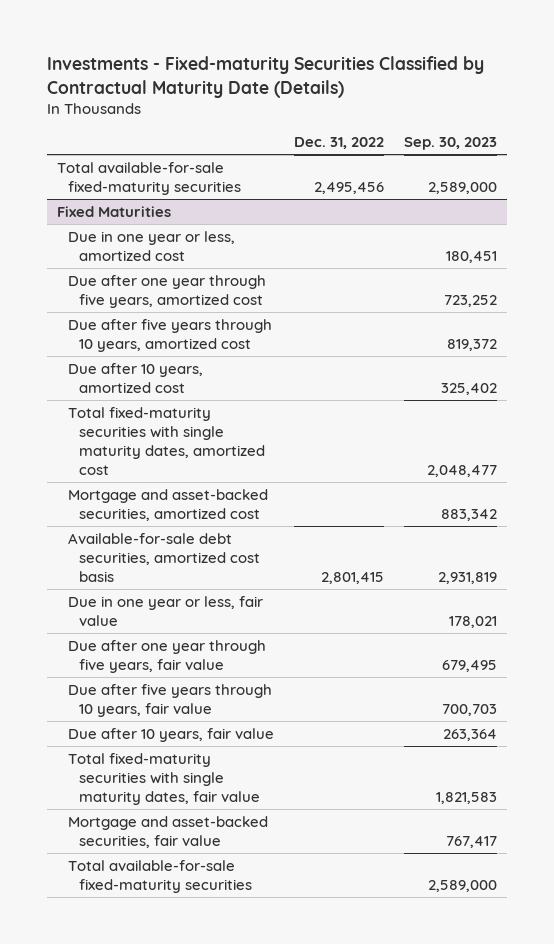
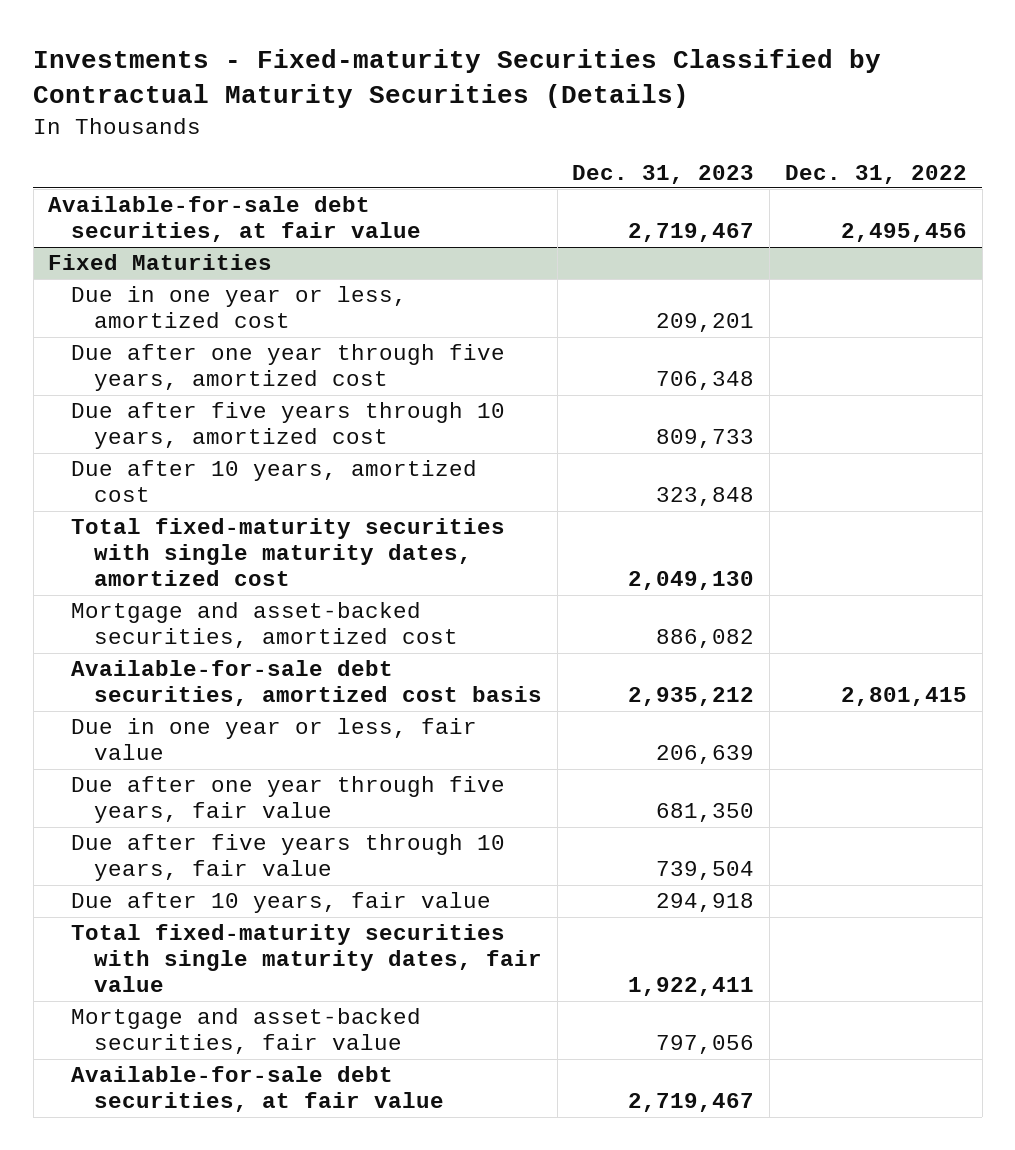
[46,56,484,98] Investments - Fixed-maturity Securities Classified by Contractual Maturity Date (Details) -> [33,49,882,109] Investments - Fixed-maturity Securities Classified by Contractual Maturity Securities (Details)
[404,137,498,151] Sep. 30, 2023 -> none
none -> [572,164,755,184] Dec. 31, 2023
[56,161,241,195] Total available-for-sale fixed-maturity securities -> [48,196,422,243] Available-for-sale debt securities, at fair value
[67,859,252,893] Total available-for-sale fixed-maturity securities -> [71,1066,444,1113] Available-for-sale debt securities, at fair value

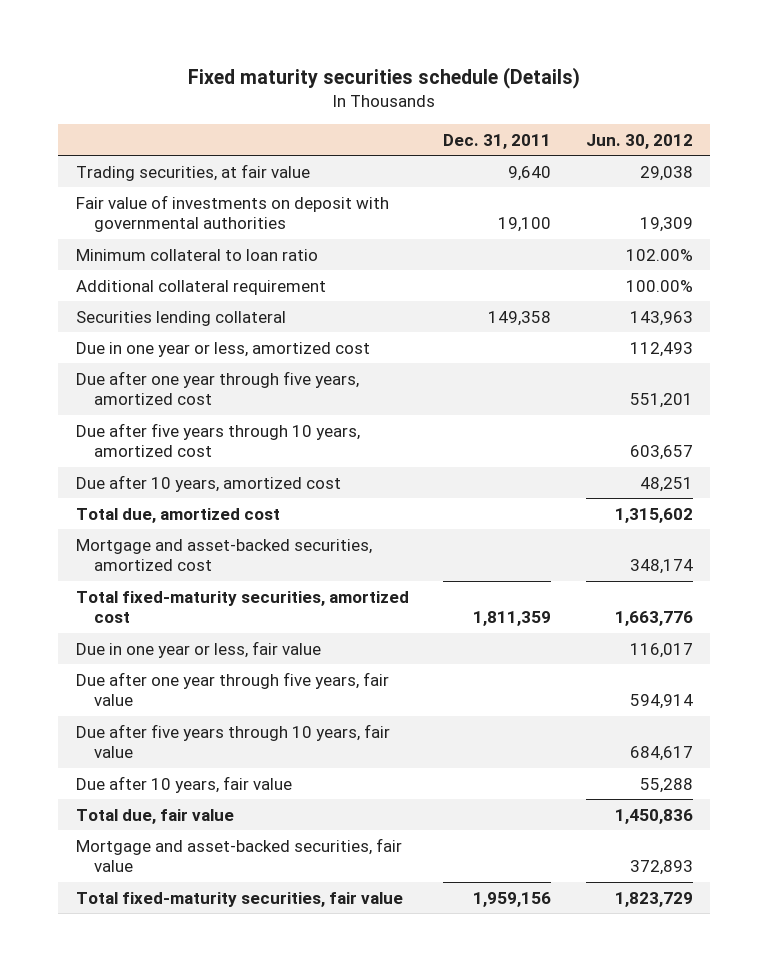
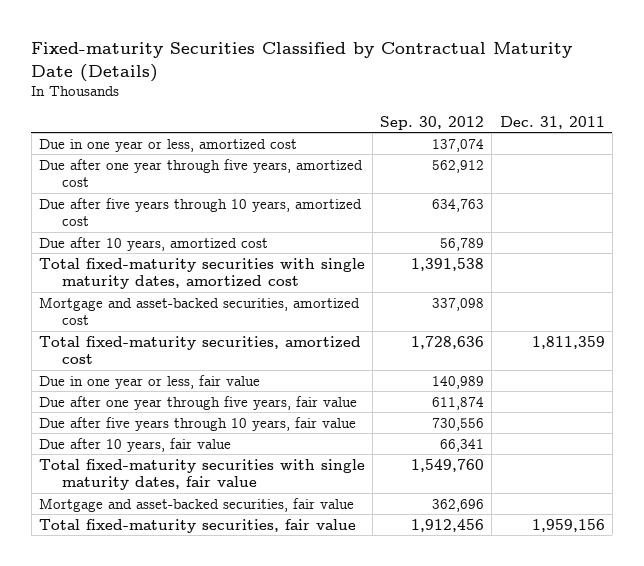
[188,67,581,90] Fixed maturity securities schedule (Details) -> [31,41,573,82] Fixed-maturity Securities Classified by Contractual Maturity Date (Details)
[586,133,694,149] Jun. 30, 2012 -> none
none -> [380,115,485,130] Sep. 30, 2012
[75,163,310,181] Trading securities, at fair value -> none
[75,194,389,233] Fair value of investments on deposit with governmental authorities -> none
[75,248,318,261] Minimum collateral to loan ratio -> none
[75,279,326,295] Additional collateral requirement -> none
[75,310,286,326] Securities lending collateral -> none
[75,507,280,523] Total due, amortized cost -> [38,257,365,290] Total fixed-maturity securities with single maturity dates, amortized cost
[75,808,234,824] Total due, fair value -> [38,458,365,491] Total fixed-maturity securities with single maturity dates, fair value

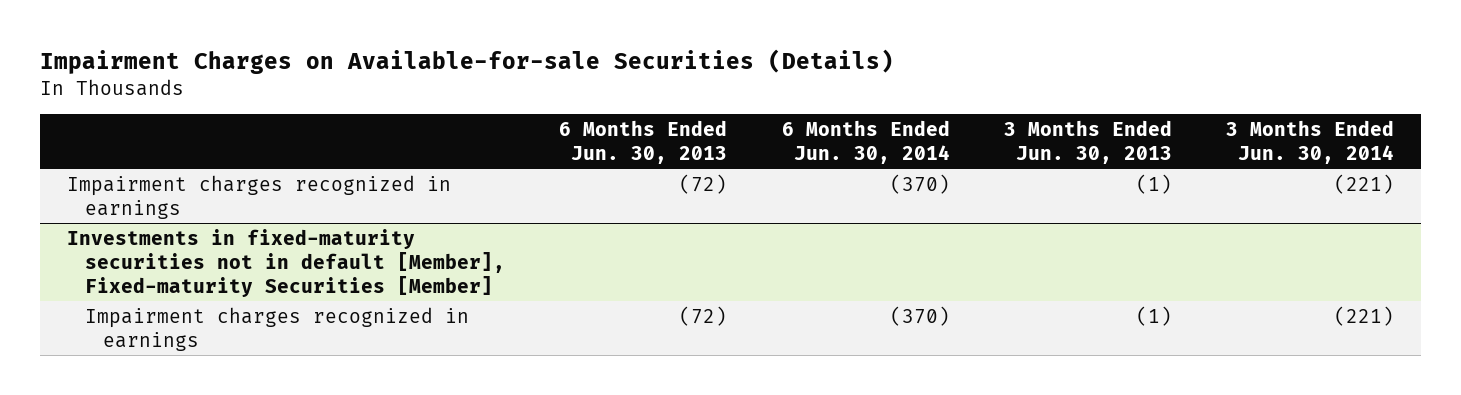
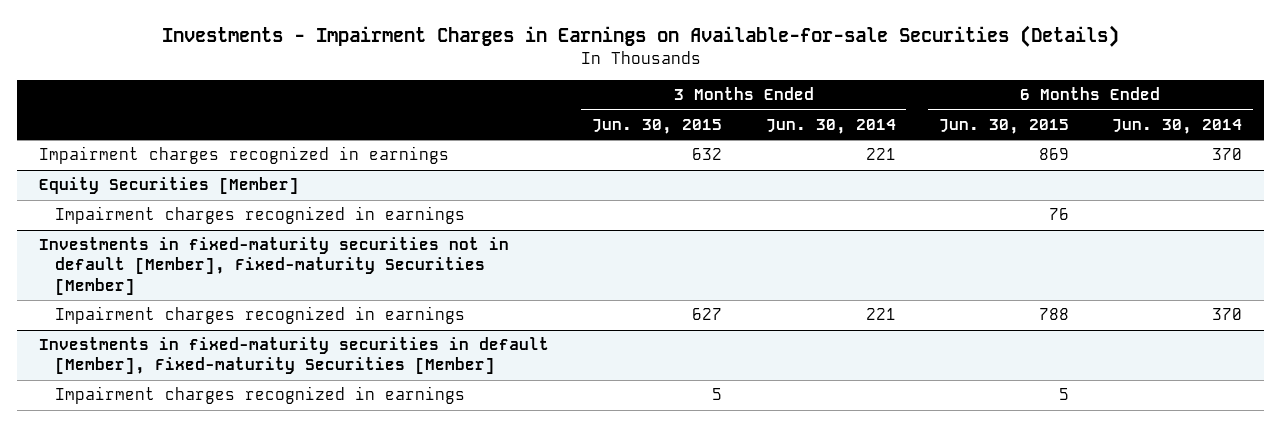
[39,49,894,75] Impairment Charges on Available-for-sale Securities (Details) -> [161,25,1119,48] Investments - Impairment Charges in Earnings on Available-for-sale Securities (Details)
[559,119,728,164] 6 Months Ended Jun. 30, 2013 -> none
[1003,119,1172,164] 3 Months Ended Jun. 30, 2013 -> none
none -> [592,118,723,134] Jun. 30, 2015
none -> [938,118,1069,134] Jun. 30, 2015
[889,173,950,194] (370) -> [1212,148,1243,161] 370
[1334,173,1395,194] (221) -> [865,148,896,161] 221
none -> [38,177,299,195] Equity Securities [Member]
none -> [54,206,465,225] Impairment charges recognized in earnings
[889,305,950,326] (370) -> [1212,308,1243,321] 370
[1334,305,1395,326] (221) -> [865,308,896,321] 221
none -> [38,337,549,375] Investments in fixed-maturity securities in default [Member], Fixed-maturity Securities [Member]
none -> [54,386,465,405] Impairment charges recognized in earnings

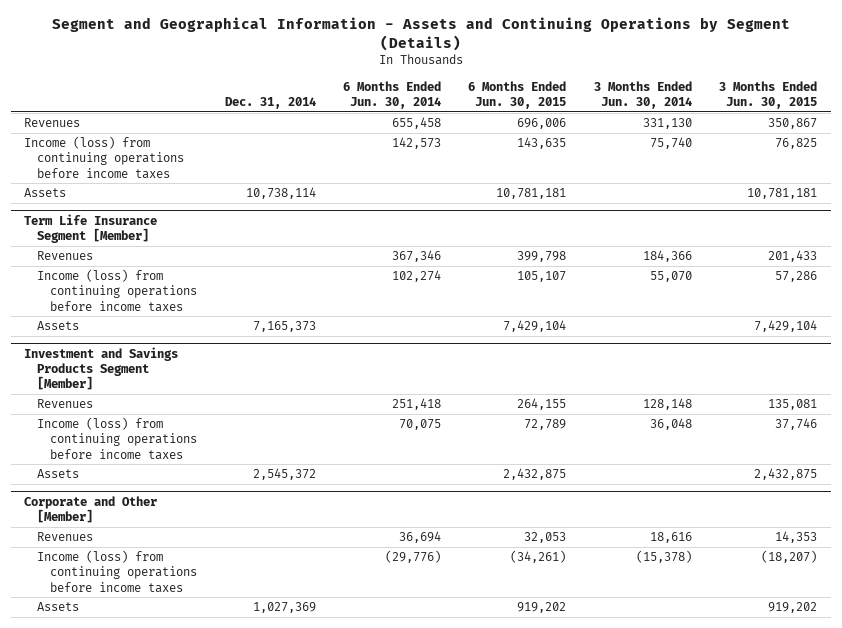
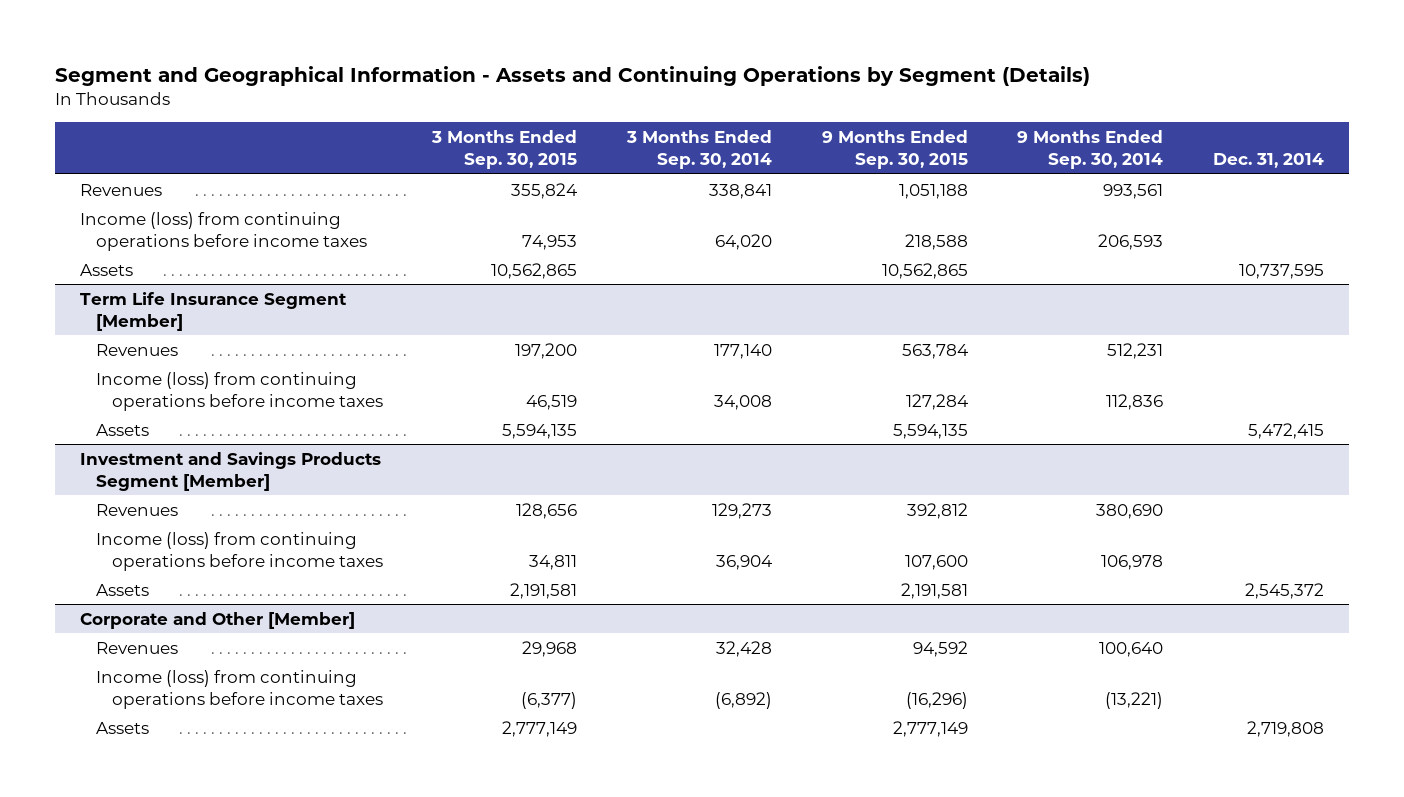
[343,80,442,109] 6 Months Ended Jun. 30, 2014 -> none
[468,80,567,109] 6 Months Ended Jun. 30, 2015 -> none
[593,80,692,109] 3 Months Ended Jun. 30, 2014 -> none
[719,80,818,109] 3 Months Ended Jun. 30, 2015 -> none
none -> [431,129,578,169] 3 Months Ended Sep. 30, 2015
none -> [626,129,773,169] 3 Months Ended Sep. 30, 2014
none -> [821,129,968,169] 9 Months Ended Sep. 30, 2015
none -> [1017,129,1164,169] 9 Months Ended Sep. 30, 2014
[245,187,316,200] 10,738,114 -> [1239,263,1325,279] 10,737,595
[252,321,316,333] 7,165,373 -> [1248,422,1325,439] 5,472,415
[252,602,316,614] 1,027,369 -> [1247,720,1325,737] 2,719,808

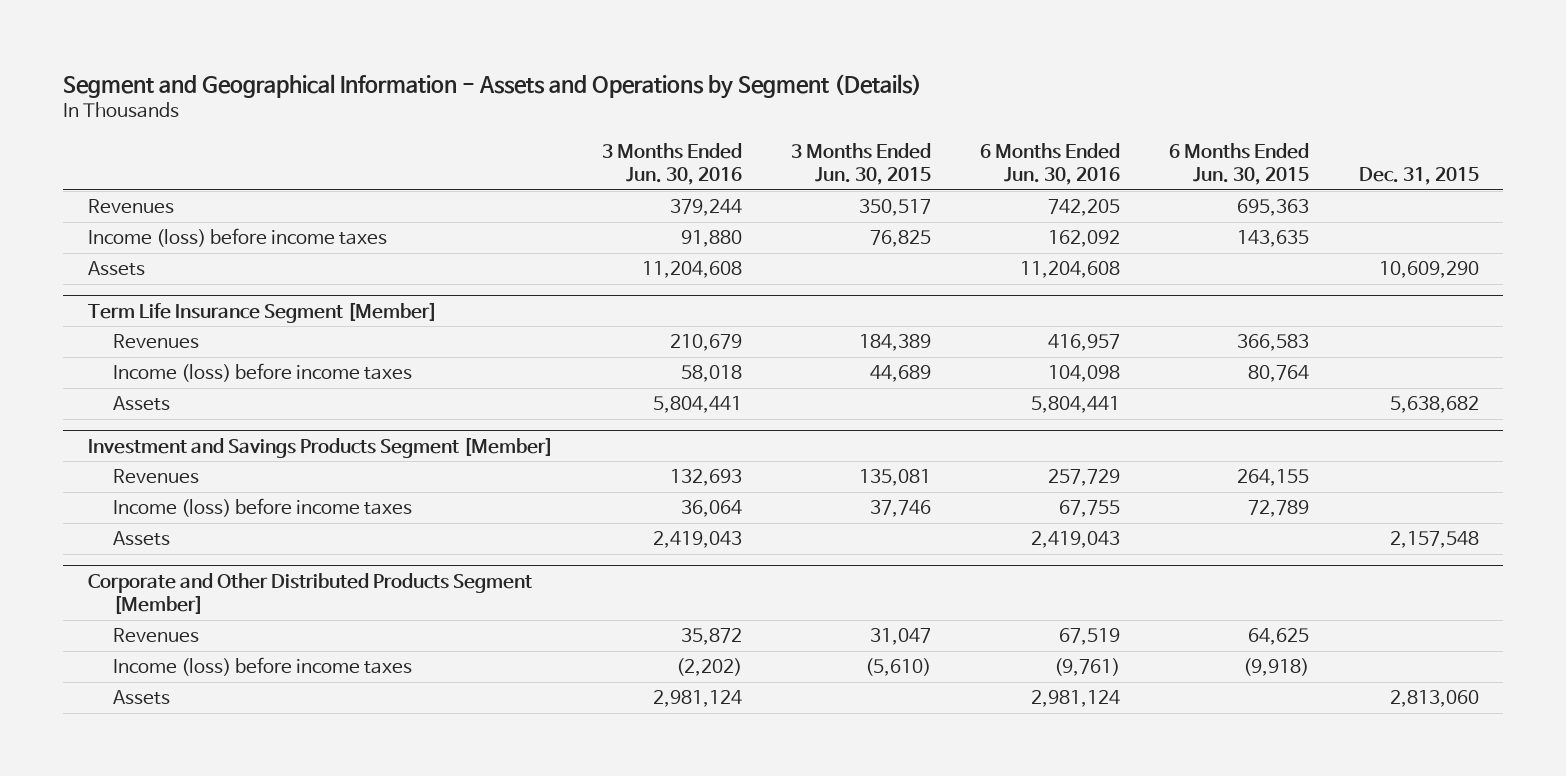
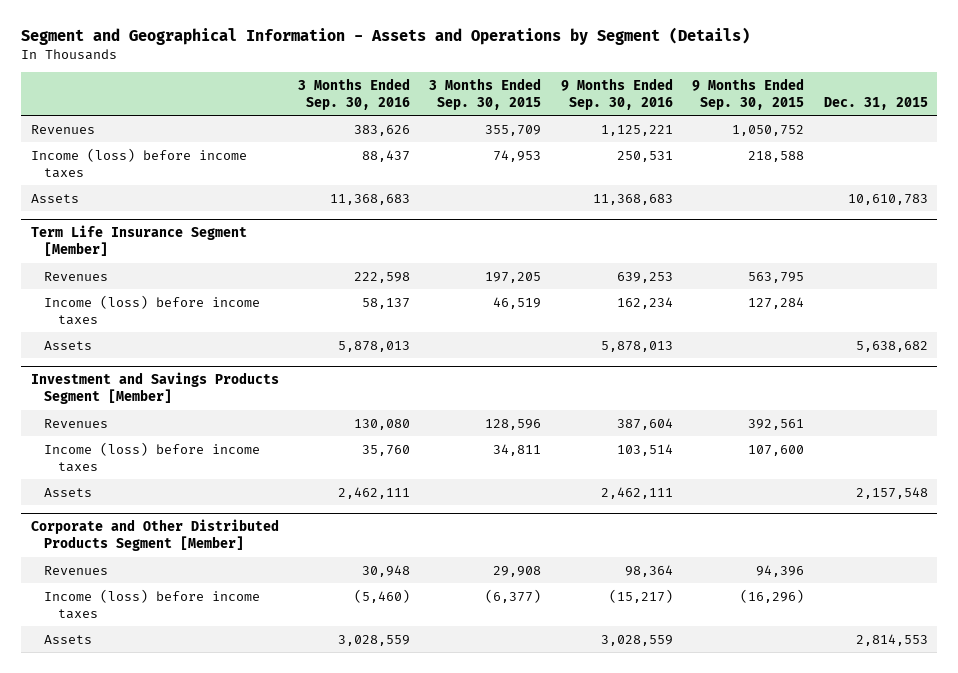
[601,142,742,186] 3 Months Ended Jun. 30, 2016 -> none
[791,142,932,186] 3 Months Ended Jun. 30, 2015 -> none
[980,142,1121,186] 6 Months Ended Jun. 30, 2016 -> none
[1169,142,1310,186] 6 Months Ended Jun. 30, 2015 -> none
none -> [297,78,410,110] 3 Months Ended Sep. 30, 2016
none -> [429,78,542,110] 3 Months Ended Sep. 30, 2015
none -> [560,78,673,110] 9 Months Ended Sep. 30, 2016
none -> [692,78,805,110] 9 Months Ended Sep. 30, 2015
[1378,261,1479,279] 10,609,290 -> [847,193,928,205] 10,610,783
[1389,690,1479,708] 2,813,060 -> [855,633,928,646] 2,814,553

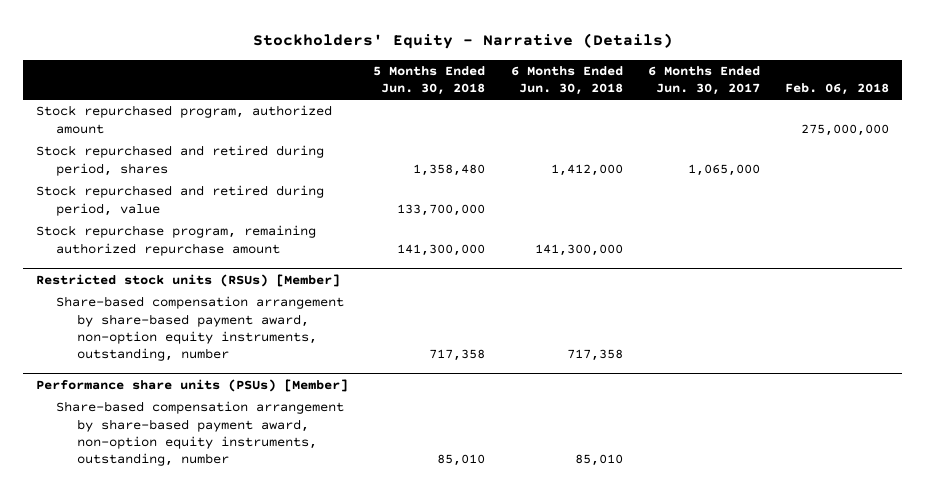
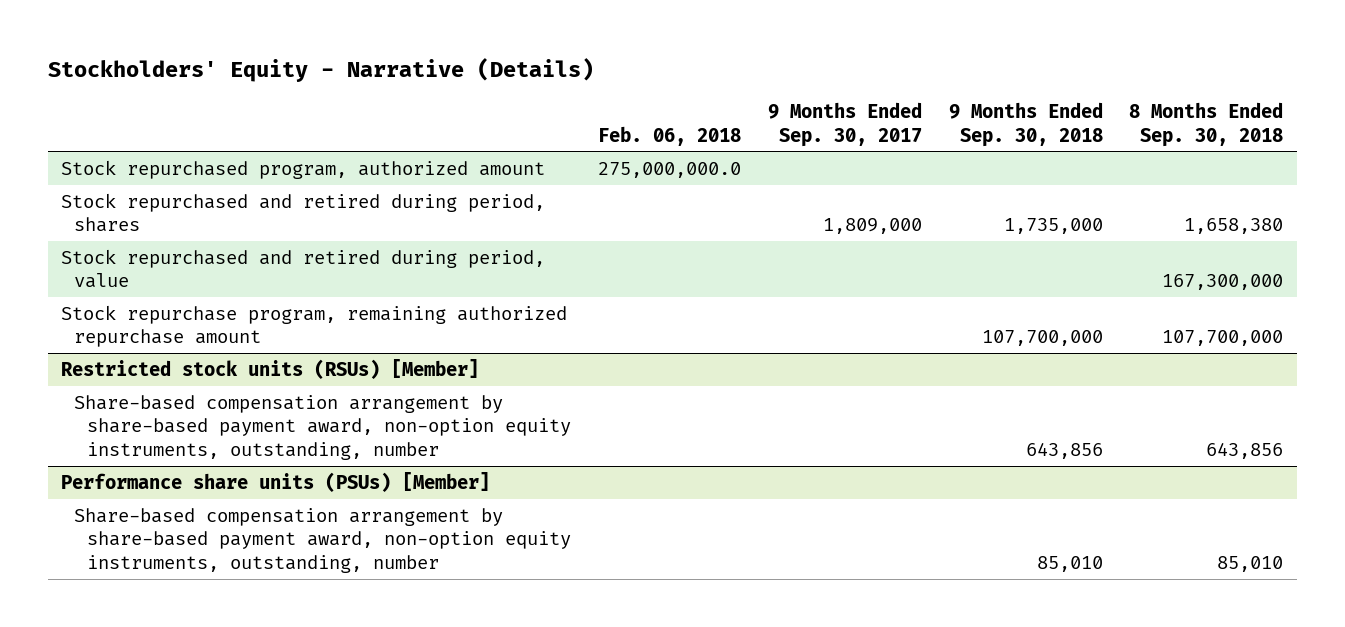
[373,65,486,96] 5 Months Ended Jun. 30, 2018 -> none
[510,65,623,96] 6 Months Ended Jun. 30, 2018 -> none
[647,65,760,96] 6 Months Ended Jun. 30, 2017 -> none
none -> [767,101,922,147] 9 Months Ended Sep. 30, 2017
none -> [948,101,1103,147] 9 Months Ended Sep. 30, 2018
none -> [1129,101,1284,147] 8 Months Ended Sep. 30, 2018
[801,123,890,136] 275,000,000 -> [598,161,742,178] 275,000,000.0

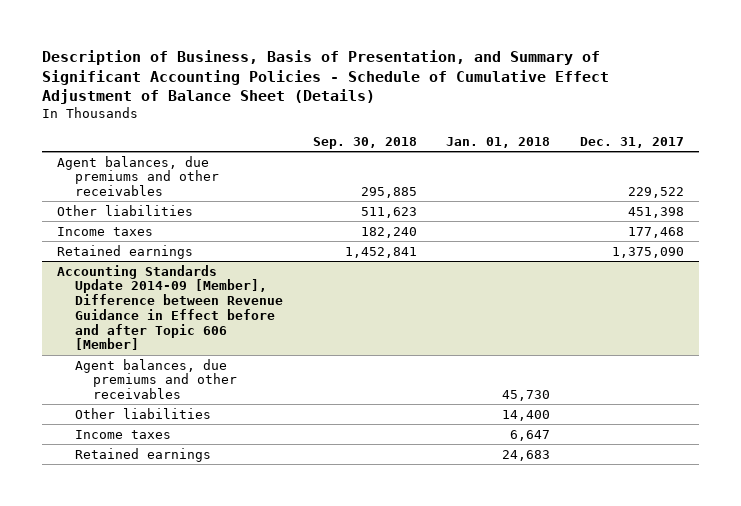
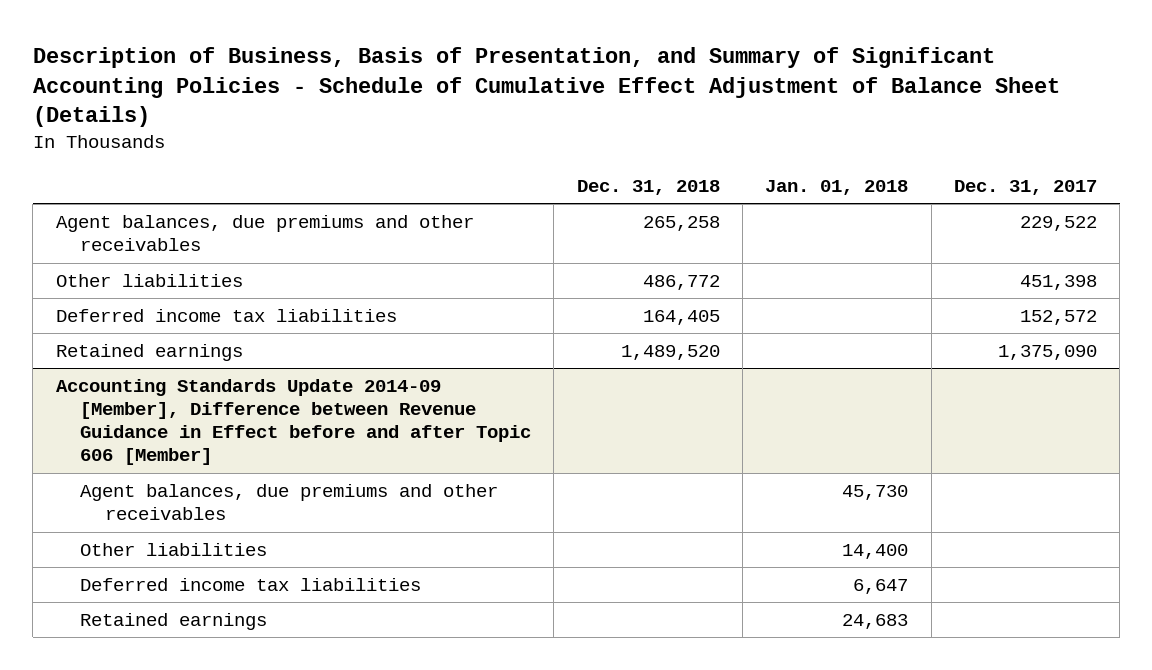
[312,136,417,149] Sep. 30, 2018 -> none
none -> [576,179,720,195] Dec. 31, 2018
[57,226,154,236] Income taxes -> [55,309,397,323] Deferred income tax liabilities
[627,226,684,238] 177,468 -> [1019,310,1097,326] 152,572
[75,429,172,439] Income taxes -> [80,578,422,592] Deferred income tax liabilities

